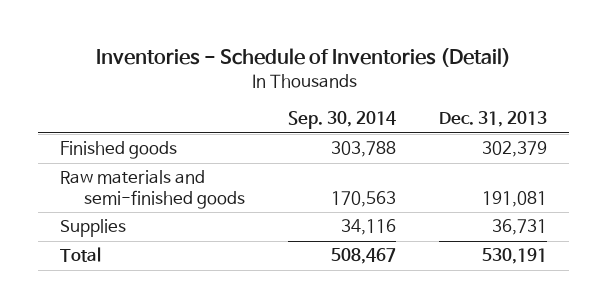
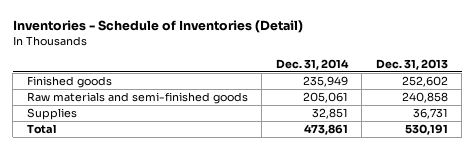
[287,111,396,130] Sep. 30, 2014 -> none
none -> [275,58,349,70] Dec. 31, 2014
[482,141,548,158] 302,379 -> [401,75,448,87] 252,602
[482,190,548,207] 191,081 -> [401,91,448,103] 240,858

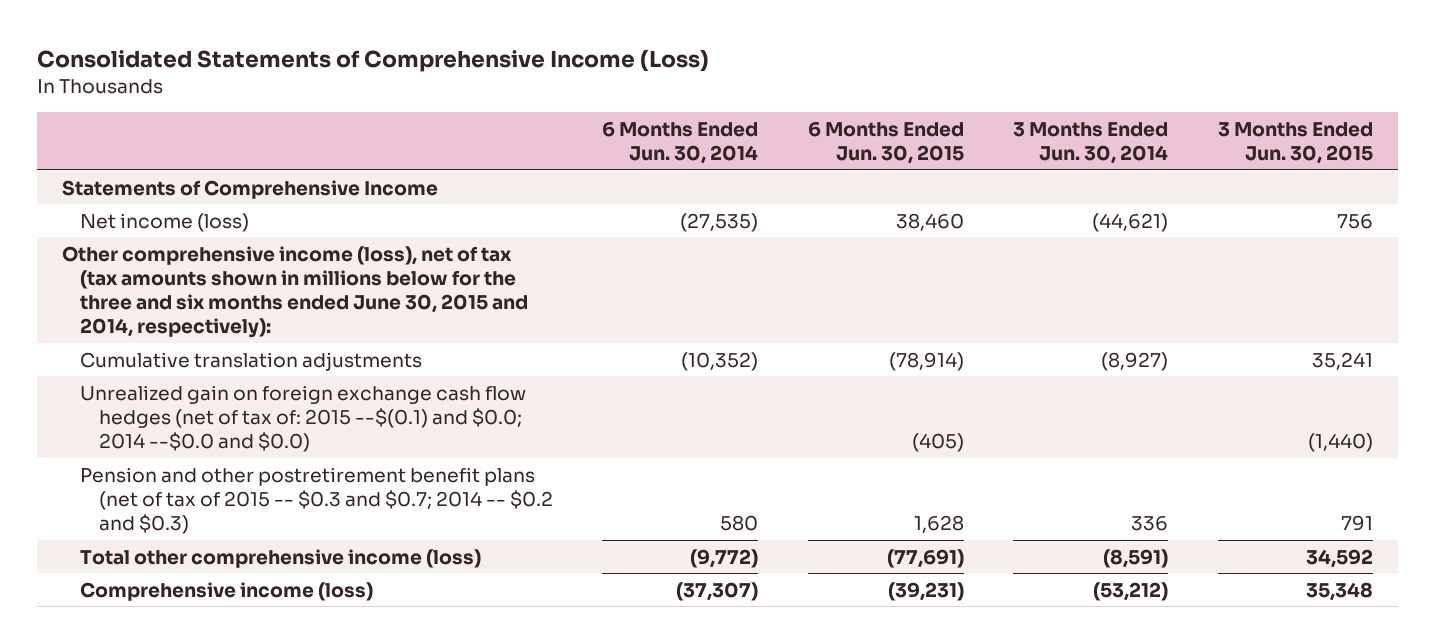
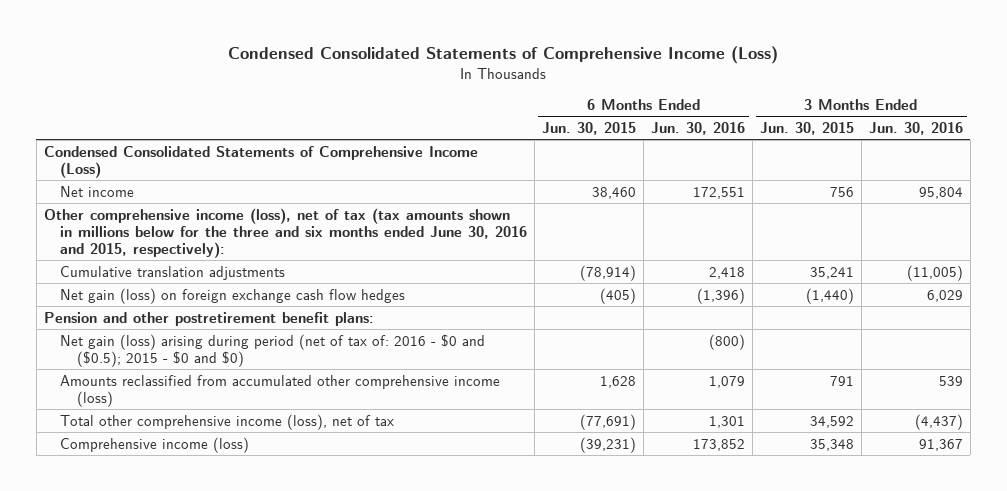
[37,49,710,73] Consolidated Statements of Comprehensive Income (Loss) -> [228,46,779,65] Condensed Consolidated Statements of Comprehensive Income (Loss)
[602,121,759,165] 6 Months Ended Jun. 30, 2014 -> none
[1013,121,1169,165] 3 Months Ended Jun. 30, 2014 -> none
none -> [651,121,746,135] Jun. 30, 2016
none -> [868,121,963,135] Jun. 30, 2016
[62,179,439,199] Statements of Comprehensive Income -> [43,145,478,178] Condensed Consolidated Statements of Comprehensive Income (Loss)
[80,212,250,232] Net income (loss) -> [60,185,135,197] Net income
[62,245,529,339] Other comprehensive income (loss), net of tax (tax amounts shown in millions below for the three and six months ended June 30, 2015 and 2014, respectively): -> [43,207,528,258] Other comprehensive income (loss), net of tax (tax amounts shown in millions below for the three and six months ended June 30, 2016 and 2015, respectively):
[80,384,527,453] Unrealized gain on foreign exchange cash flow hedges (net of tax of: 2015 --$(0.1) and $0.0; 2014 --$0.0 and $0.0) -> [60,287,406,304] Net gain (loss) on foreign exchange cash flow hedges
none -> [43,311,374,326] Pension and other postretirement benefit plans:
none -> [60,333,486,367] Net gain (loss) arising during period (net of tax of: 2016 - $0 and ($0.5); 2015 - $0 and $0)
[80,466,553,535] Pension and other postretirement benefit plans (net of tax of 2015 -- $0.3 and $0.7; 2014 -- $0.2 and $0.3) -> [60,374,501,407] Amounts reclassified from accumulated other comprehensive income (loss)
[80,548,482,568] Total other comprehensive income (loss) -> [60,413,395,430] Total other comprehensive income (loss), net of tax

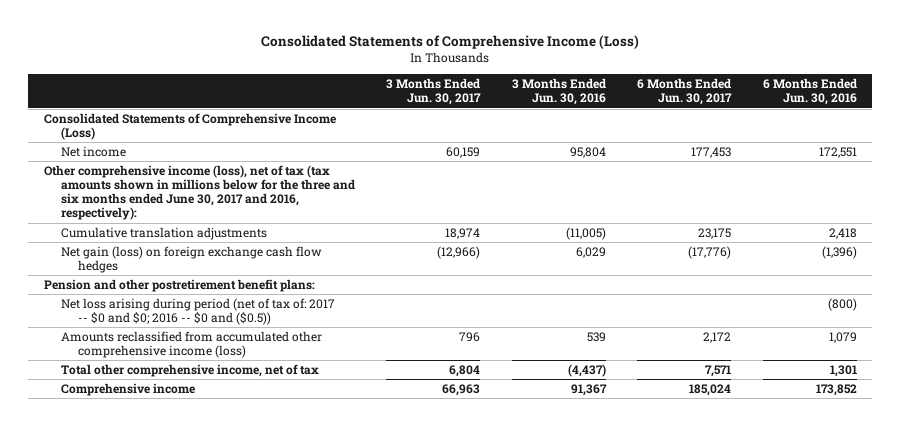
[228,46,779,65] Condensed Consolidated Statements of Comprehensive Income (Loss) -> [261,35,640,50] Consolidated Statements of Comprehensive Income (Loss)
[542,121,637,135] Jun. 30, 2015 -> none
[759,121,854,135] Jun. 30, 2015 -> none
none -> [386,77,482,106] 3 Months Ended Jun. 30, 2017
none -> [637,77,733,106] 6 Months Ended Jun. 30, 2017
[43,145,478,178] Condensed Consolidated Statements of Comprehensive Income (Loss) -> [43,112,336,141] Consolidated Statements of Comprehensive Income (Loss)
[43,207,528,258] Other comprehensive income (loss), net of tax (tax amounts shown in millions below for the three and six months ended June 30, 2016 and 2015, respectively): -> [43,164,355,221] Other comprehensive income (loss), net of tax (tax amounts shown in millions below for the three and six months ended June 30, 2017 and 2016, respectively):
[60,333,486,367] Net gain (loss) arising during period (net of tax of: 2016 - $0 and ($0.5); 2015 - $0 and $0) -> [60,297,335,326] Net loss arising during period (net of tax of: 2017 -- $0 and $0; 2016 -- $0 and ($0.5))
[60,413,395,430] Total other comprehensive income (loss), net of tax -> [60,363,319,377] Total other comprehensive income, net of tax
[60,436,250,453] Comprehensive income (loss) -> [60,382,195,396] Comprehensive income

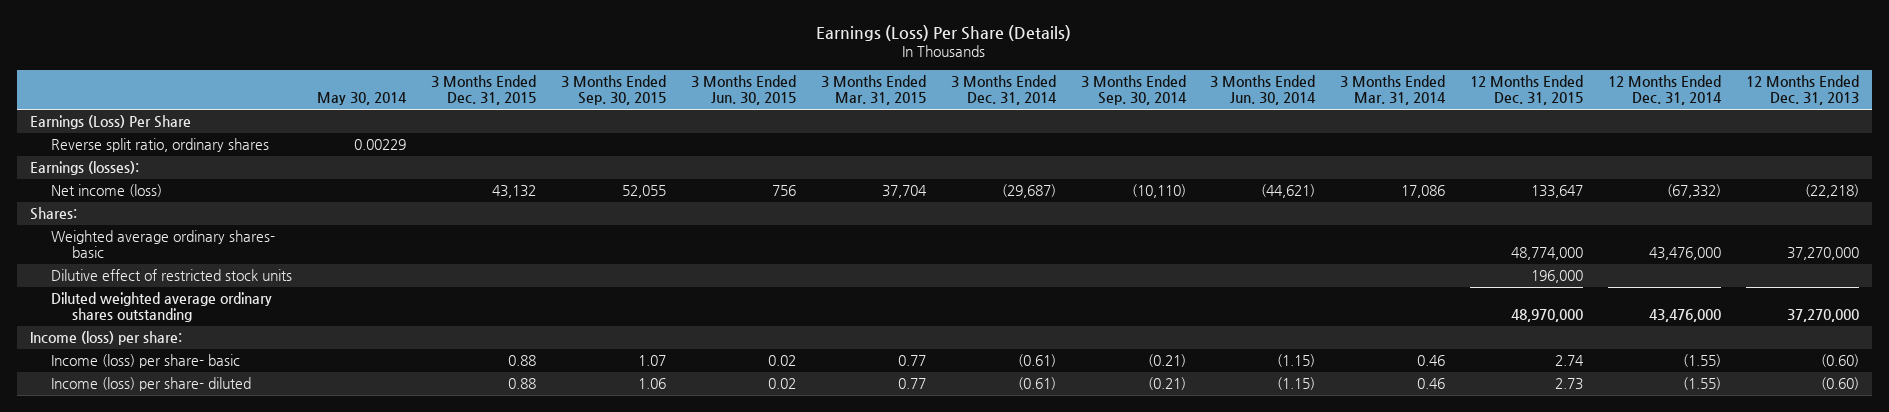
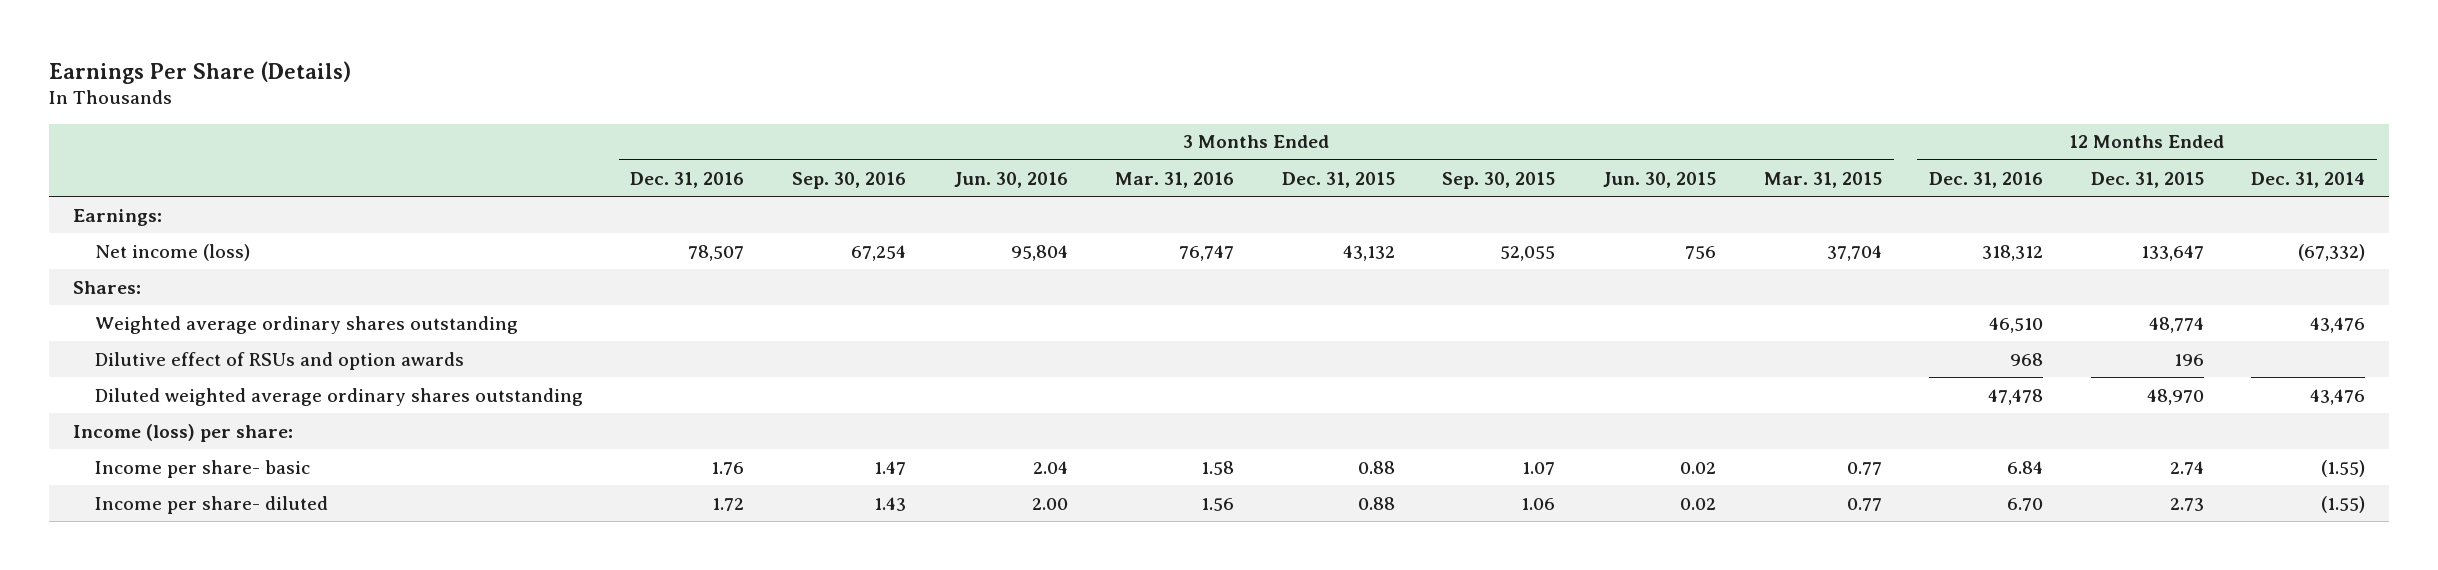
[816,25,1072,42] Earnings (Loss) Per Share (Details) -> [48,60,351,84] Earnings Per Share (Details)
[316,92,407,106] May 30, 2014 -> none
[950,75,1057,106] 3 Months Ended Dec. 31, 2014 -> none
[1080,75,1187,106] 3 Months Ended Sep. 30, 2014 -> none
[1210,75,1317,106] 3 Months Ended Jun. 30, 2014 -> none
[1340,75,1447,106] 3 Months Ended Mar. 31, 2014 -> none
[1746,75,1860,106] 12 Months Ended Dec. 31, 2013 -> none
none -> [630,171,745,188] Dec. 31, 2016
none -> [792,171,907,189] Sep. 30, 2016
none -> [953,171,1068,188] Jun. 30, 2016
none -> [1115,171,1235,188] Mar. 31, 2016
none -> [1929,171,2044,188] Dec. 31, 2016
[29,115,191,130] Earnings (Loss) Per Share -> none
[51,138,270,153] Reverse split ratio, ordinary shares -> none
[29,161,139,176] Earnings (losses): -> [72,208,162,226] Earnings:
[51,230,276,259] Weighted average ordinary shares- basic -> [94,315,518,334] Weighted average ordinary shares outstanding
[1511,247,1584,261] 48,774,000 -> [2148,316,2204,333] 48,774
[1649,247,1722,261] 43,476,000 -> [2310,316,2366,333] 43,476
[51,269,293,282] Dilutive effect of restricted stock units -> [94,351,464,370] Dilutive effect of RSUs and option awards
[1531,270,1584,284] 196,000 -> [2173,353,2204,366] 196
[1511,309,1584,323] 48,970,000 -> [2146,388,2204,405] 48,970
[1649,309,1722,323] 43,476,000 -> [2310,388,2366,405] 43,476
[51,354,241,369] Income (loss) per share- basic -> [94,459,310,478] Income per share- basic
[51,377,252,392] Income (loss) per share- diluted -> [94,495,328,514] Income per share- diluted

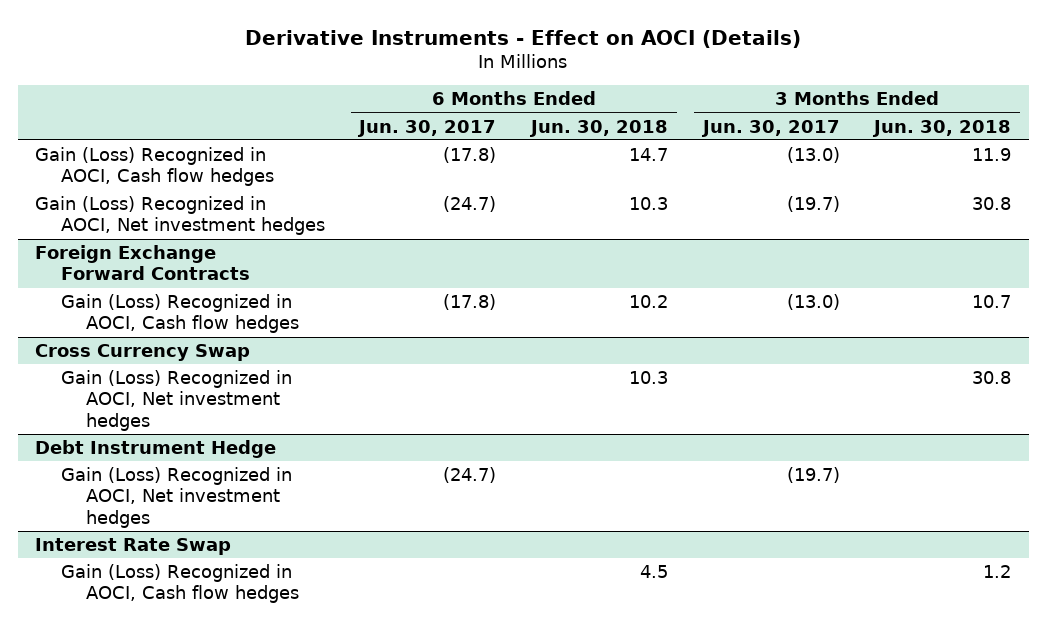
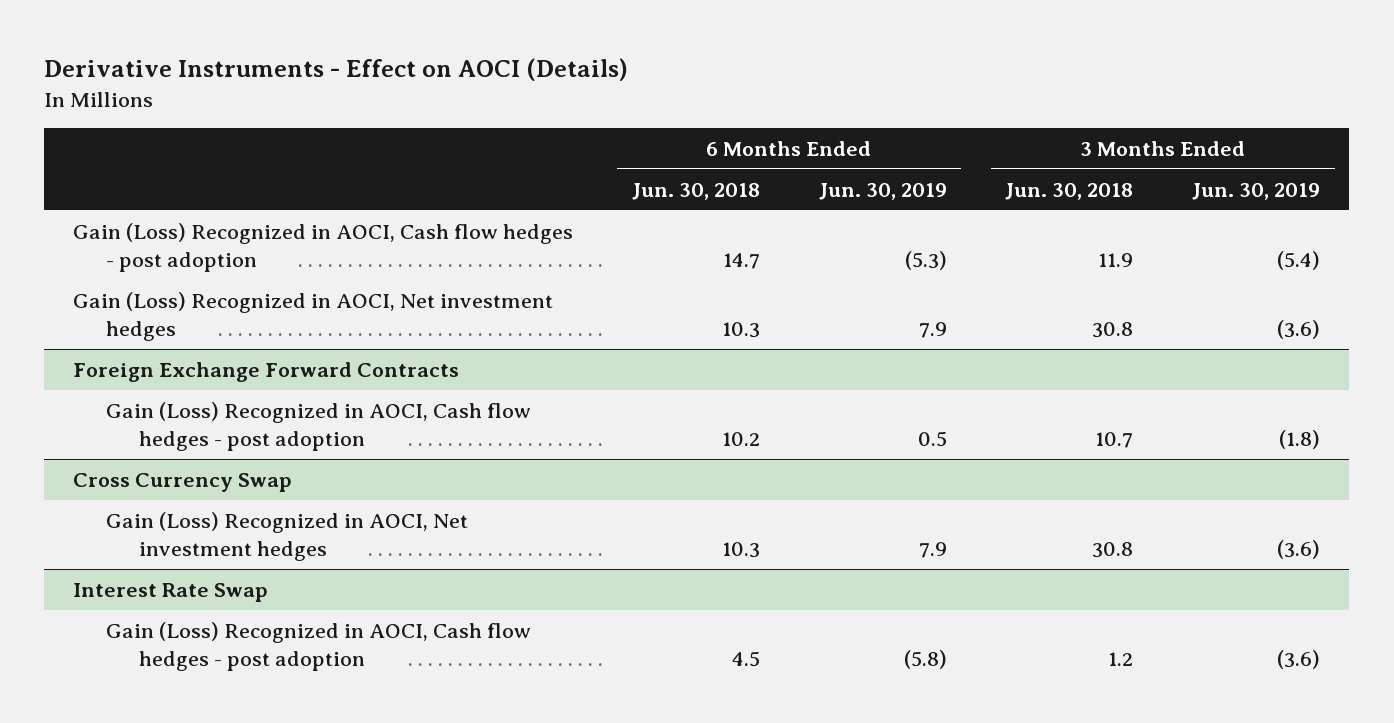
[357,119,497,137] Jun. 30, 2017 -> none
[700,119,840,137] Jun. 30, 2017 -> none
none -> [818,182,947,200] Jun. 30, 2019
none -> [1192,182,1321,200] Jun. 30, 2019
[35,146,274,187] Gain (Loss) Recognized in AOCI, Cash flow hedges -> [73,222,574,272] Gain (Loss) Recognized in AOCI, Cash flow hedges - post adoption
[60,293,300,334] Gain (Loss) Recognized in AOCI, Cash flow hedges -> [106,401,532,451] Gain (Loss) Recognized in AOCI, Cash flow hedges - post adoption
[35,439,277,458] Debt Instrument Hedge -> none
[60,466,292,528] Gain (Loss) Recognized in AOCI, Net investment hedges -> none
[60,563,300,604] Gain (Loss) Recognized in AOCI, Cash flow hedges -> [106,621,532,671] Gain (Loss) Recognized in AOCI, Cash flow hedges - post adoption

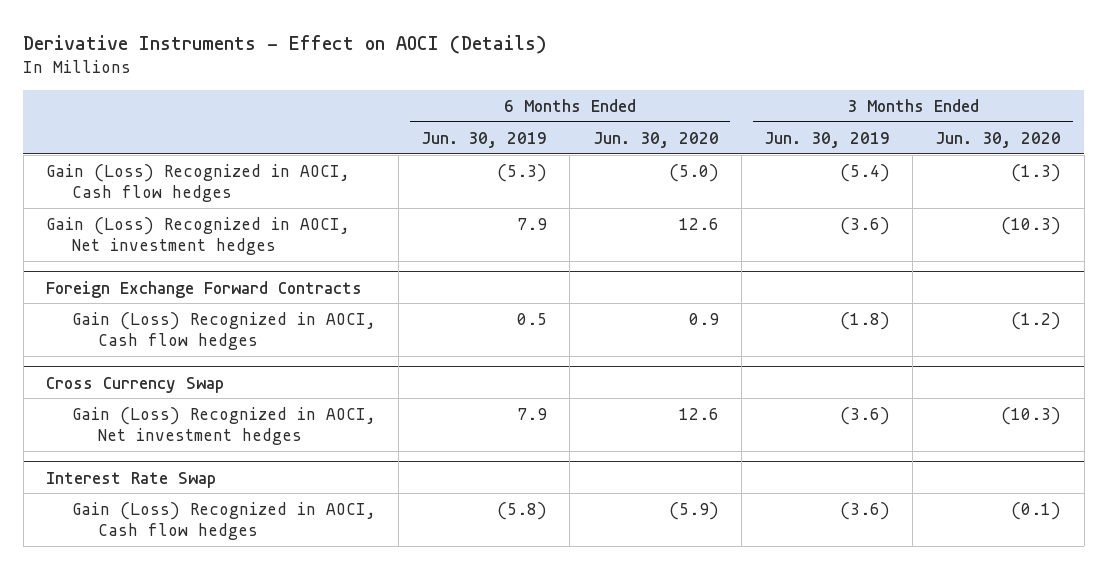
[632,182,761,200] Jun. 30, 2018 -> none
[1005,182,1134,200] Jun. 30, 2018 -> none
none -> [592,131,719,148] Jun. 30, 2020
none -> [935,131,1062,148] Jun. 30, 2020
[73,222,574,272] Gain (Loss) Recognized in AOCI, Cash flow hedges - post adoption -> [46,163,351,203] Gain (Loss) Recognized in AOCI, Cash flow hedges
[106,401,532,451] Gain (Loss) Recognized in AOCI, Cash flow hedges - post adoption -> [71,311,376,351] Gain (Loss) Recognized in AOCI, Cash flow hedges
[106,621,532,671] Gain (Loss) Recognized in AOCI, Cash flow hedges - post adoption -> [71,501,376,541] Gain (Loss) Recognized in AOCI, Cash flow hedges

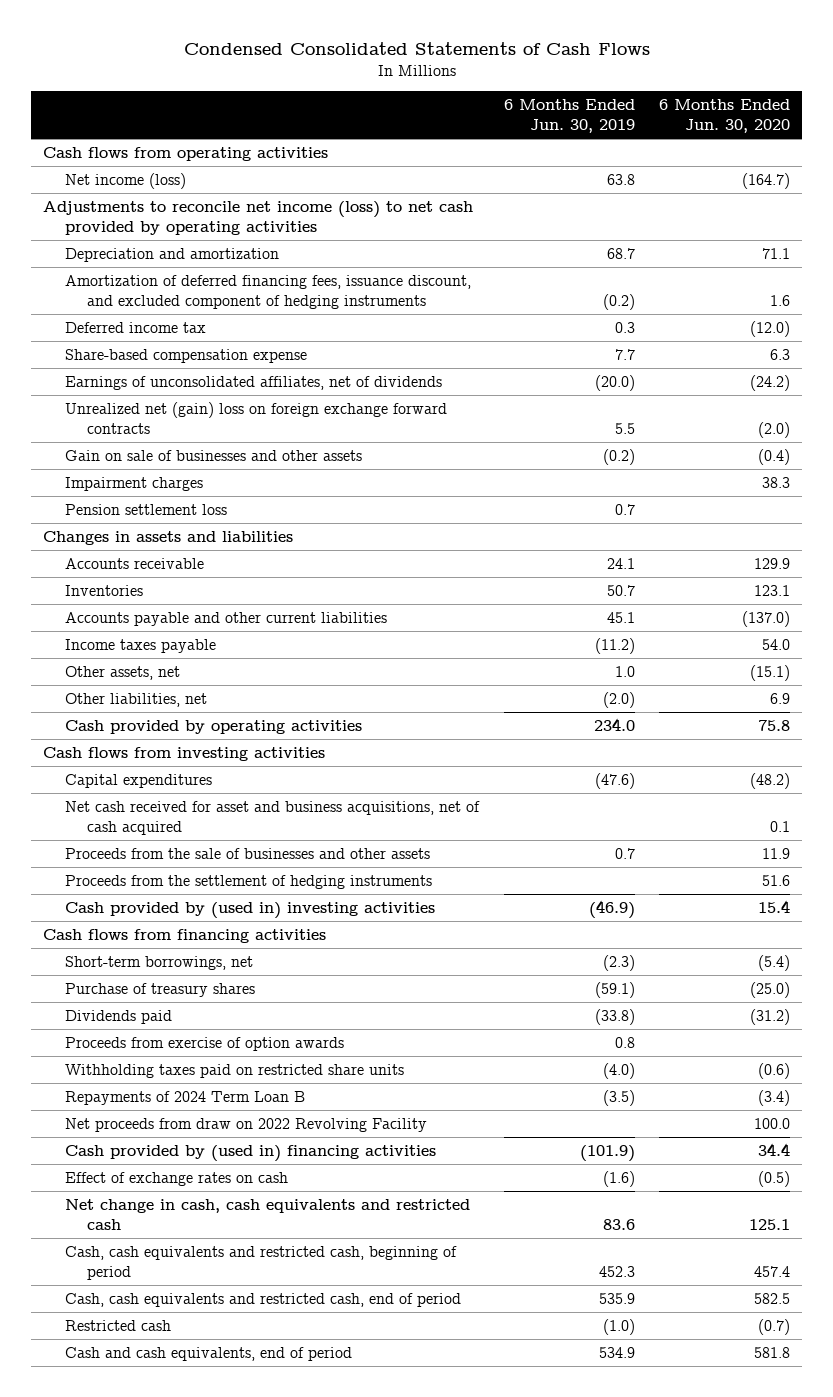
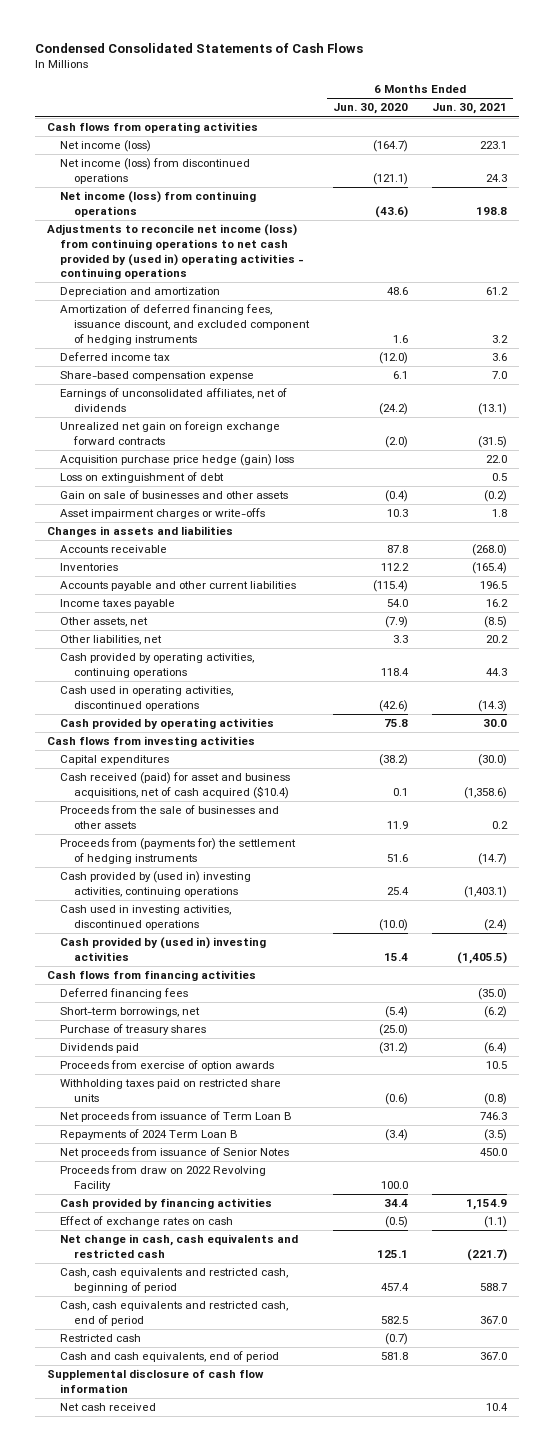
[503,99,635,134] 6 Months Ended Jun. 30, 2019 -> none
none -> [432,103,508,115] Jun. 30, 2021
none -> [60,158,251,184] Net income (loss) from discontinued operations
none -> [60,191,257,217] Net income (loss) from continuing operations
[43,200,474,235] Adjustments to reconcile net income (loss) to net cash provided by operating activities -> [47,224,305,280] Adjustments to reconcile net income (loss) from continuing operations to net cash provided by (used in) operating activities - continuing operations
[761,247,790,259] 71.1 -> [386,287,408,296] 48.6
[769,348,790,360] 6.3 -> [392,371,408,380] 6.1
[65,401,448,434] Unrealized net (gain) loss on foreign exchange forward contracts -> [60,421,281,445] Unrealized net gain on foreign exchange forward contracts
none -> [60,454,295,467] Acquisition purchase price hedge (gain) loss
none -> [60,472,225,484] Loss on extinguishment of debt
[65,503,228,515] Pension settlement loss -> none
[65,476,204,491] Impairment charges -> [60,508,266,520] Asset impairment charges or write-offs
[761,476,790,488] 38.3 -> [386,509,408,518] 10.3
[753,557,790,569] 129.9 -> [386,545,408,554] 87.8
[753,584,790,596] 123.1 -> [380,563,409,572] 112.2
[741,610,790,627] (137.0) -> [372,580,408,593] (115.4)
[749,664,790,681] (15.1) -> [384,616,408,629] (7.9)
[769,692,790,704] 6.9 -> [392,635,408,644] 3.3
none -> [60,653,255,678] Cash provided by operating activities, continuing operations
none -> [60,686,234,711] Cash used in operating activities, discontinued operations
[749,772,790,789] (48.2) -> [378,754,408,767] (38.2)
[65,800,481,835] Net cash received for asset and business acquisitions, net of cash acquired -> [60,772,291,799] Cash received (paid) for asset and business acquisitions, net of cash acquired ($10.4)
[65,874,433,889] Proceeds from the settlement of hedging instruments -> [60,838,297,864] Proceeds from (payments for) the settlement of hedging instruments
none -> [60,871,252,897] Cash provided by (used in) investing activities, continuing operations
none -> [60,905,232,930] Cash used in investing activities, discontinued operations
none -> [60,988,189,1000] Deferred financing fees
none -> [60,1111,293,1123] Net proceeds from issuance of Term Loan B
none -> [60,1147,290,1159] Net proceeds from issuance of Senior Notes
[65,1117,428,1132] Net proceeds from draw on 2022 Revolving Facility -> [60,1165,267,1191] Proceeds from draw on 2022 Revolving Facility
[65,1144,437,1162] Cash provided by (used in) financing activities -> [60,1198,273,1210] Cash provided by financing activities
none -> [47,1369,265,1393] Supplemental disclosure of cash flow information
none -> [60,1403,157,1412] Net cash received

